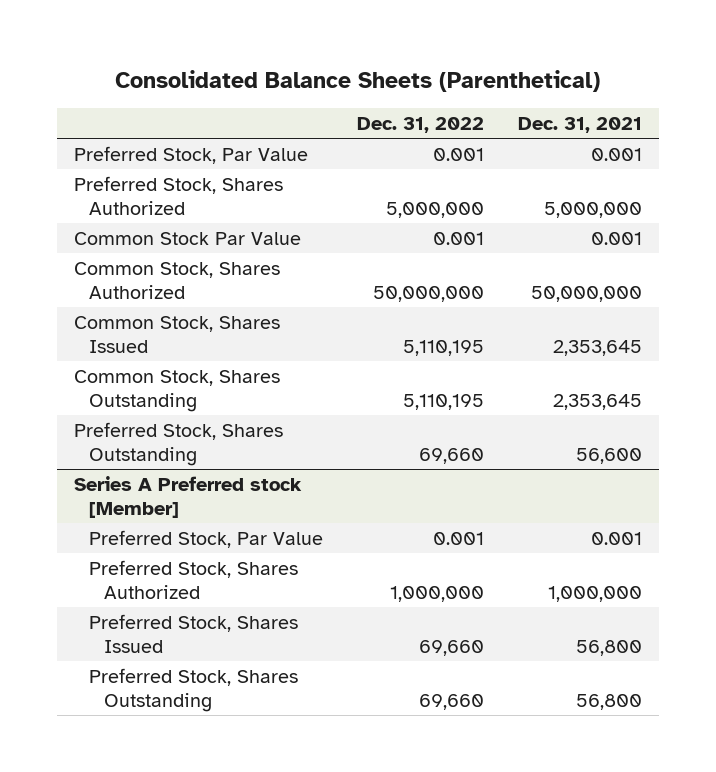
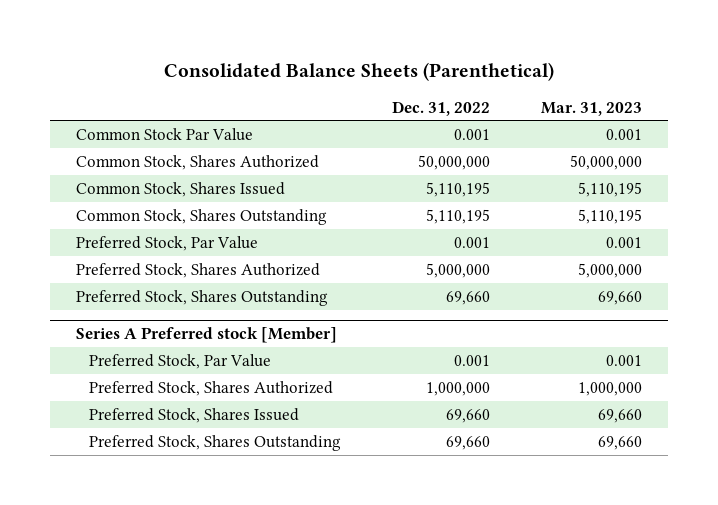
[518,117,643,134] Dec. 31, 2021 -> none
none -> [541,101,643,116] Mar. 31, 2023
[74,145,309,164] Preferred Stock, Par Value -> [75,235,258,251] Preferred Stock, Par Value
[74,175,284,216] Preferred Stock, Shares Authorized -> [75,262,320,278] Preferred Stock, Shares Authorized

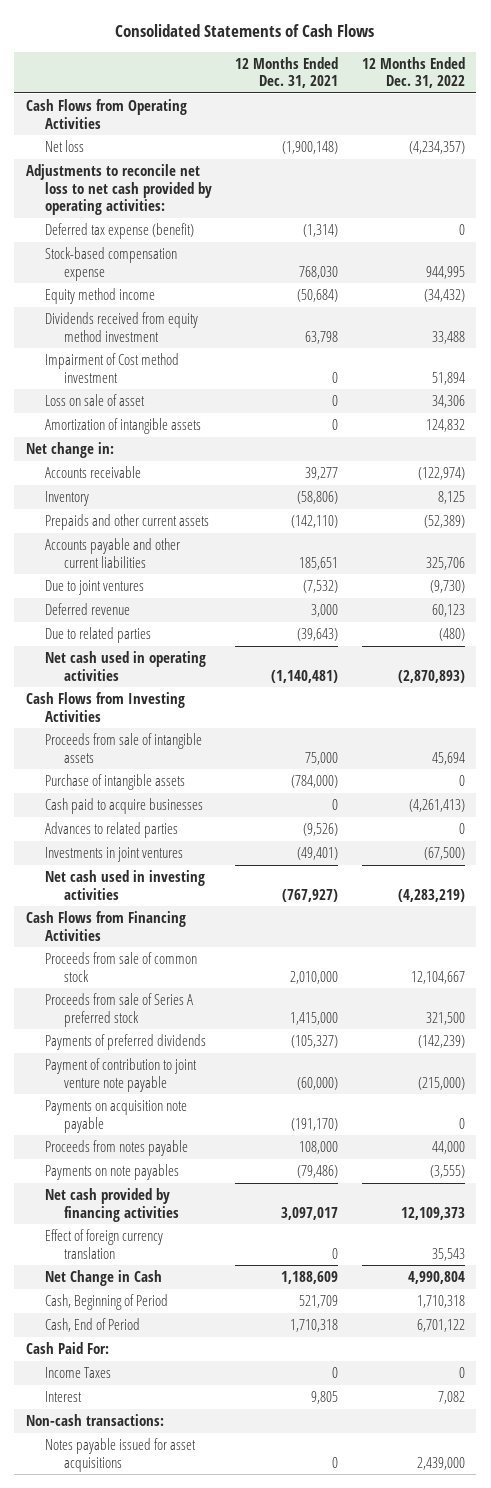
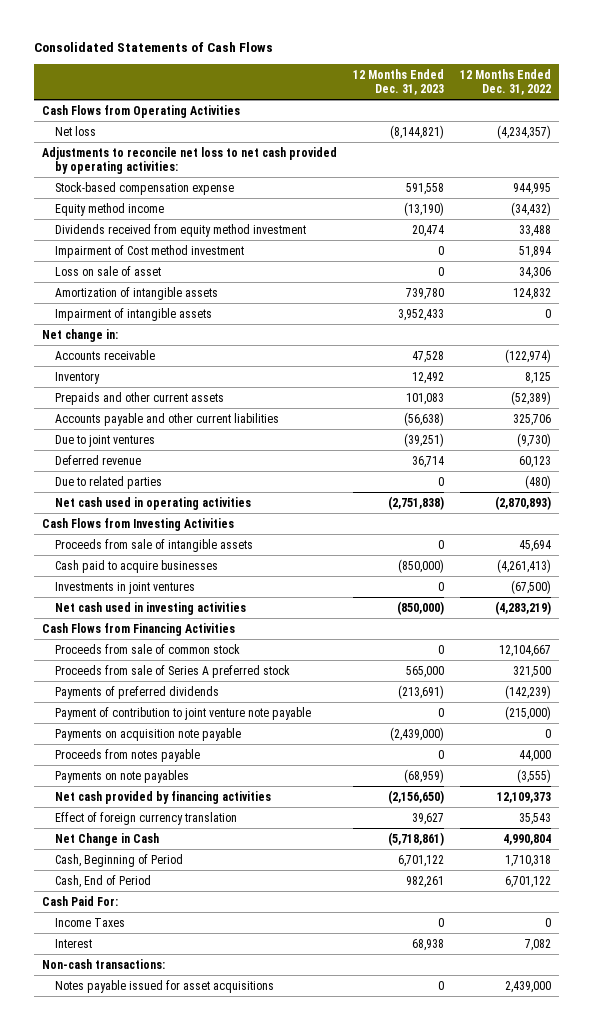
[235,56,339,89] 12 Months Ended Dec. 31, 2021 -> none
none -> [353,68,445,95] 12 Months Ended Dec. 31, 2023
[44,223,194,240] Deferred tax expense (benefit) -> none
none -> [55,307,213,321] Impairment of intangible assets
[44,774,185,791] Purchase of intangible assets -> none
[44,822,178,839] Advances to related parties -> none

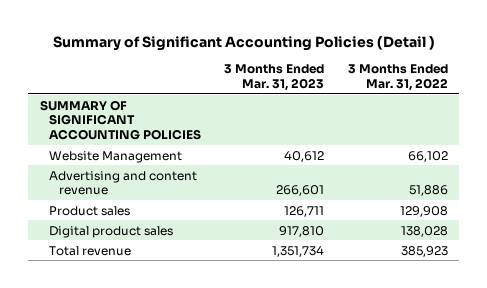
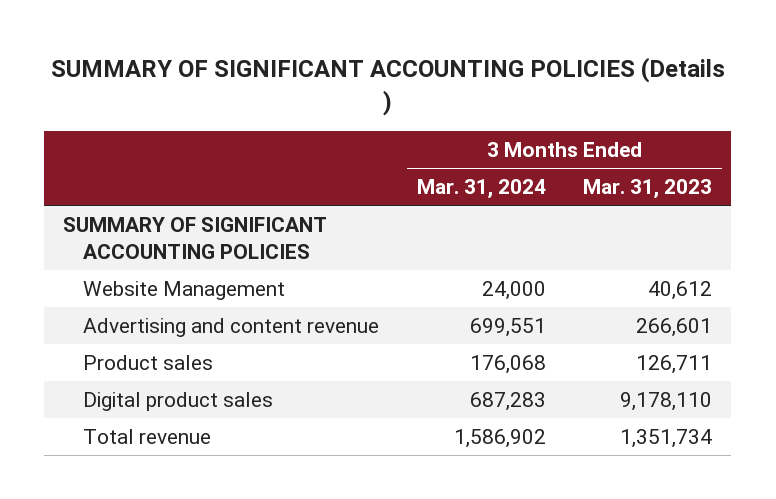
[52,35,435,51] Summary of Significant Accounting Policies (Detail ) -> [50,57,725,116] SUMMARY OF SIGNIFICANT ACCOUNTING POLICIES (Details )
[347,64,448,91] 3 Months Ended Mar. 31, 2022 -> none
none -> [416,179,546,200] Mar. 31, 2024
[279,225,325,237] 917,810 -> [620,392,713,412] 9,178,110

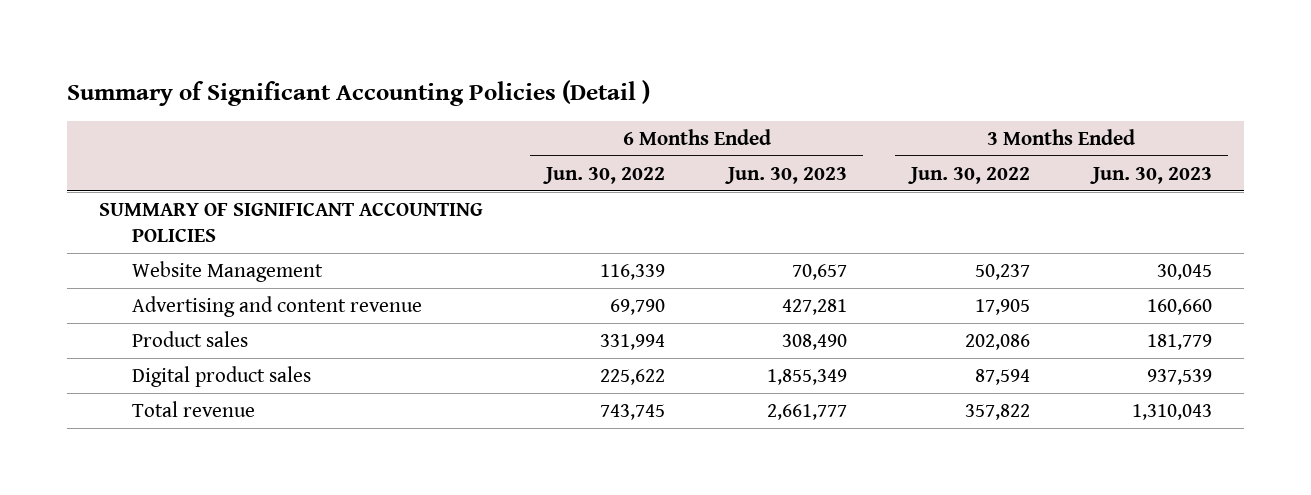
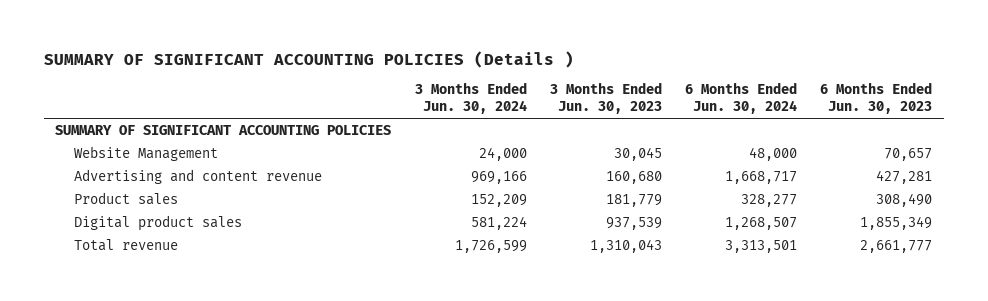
[67,79,651,106] Summary of Significant Accounting Policies (Detail ) -> [43,50,574,68] SUMMARY OF SIGNIFICANT ACCOUNTING POLICIES (Details )
[543,166,666,184] Jun. 30, 2022 -> none
[907,166,1030,184] Jun. 30, 2022 -> none
none -> [414,82,527,115] 3 Months Ended Jun. 30, 2024
none -> [685,82,798,115] 6 Months Ended Jun. 30, 2024
[1146,298,1212,315] 160,660 -> [605,171,662,185] 160,680

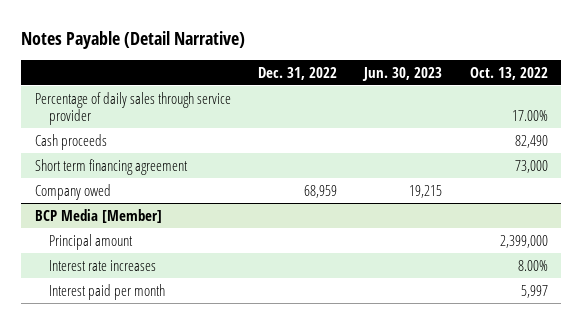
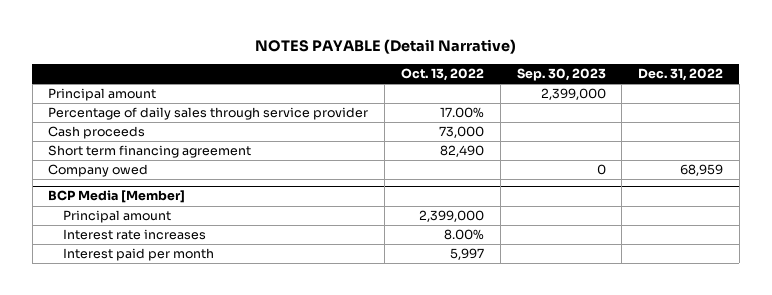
[21,30,246,49] Notes Payable (Detail Narrative) -> [254,39,516,55] NOTES PAYABLE (Detail Narrative)
[362,66,443,81] Jun. 30, 2023 -> none
none -> [516,68,606,82] Sep. 30, 2023
none -> [48,88,157,102] Principal amount
[514,134,548,148] 82,490 -> [438,126,484,139] 73,000
[514,159,548,173] 73,000 -> [439,145,484,158] 82,490

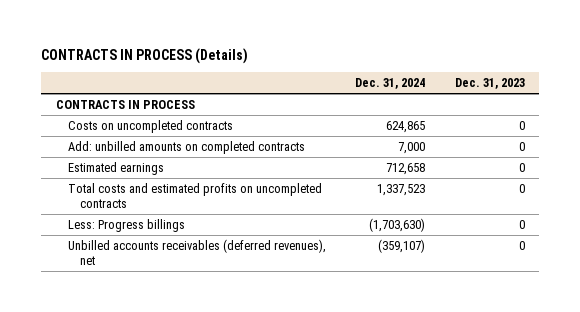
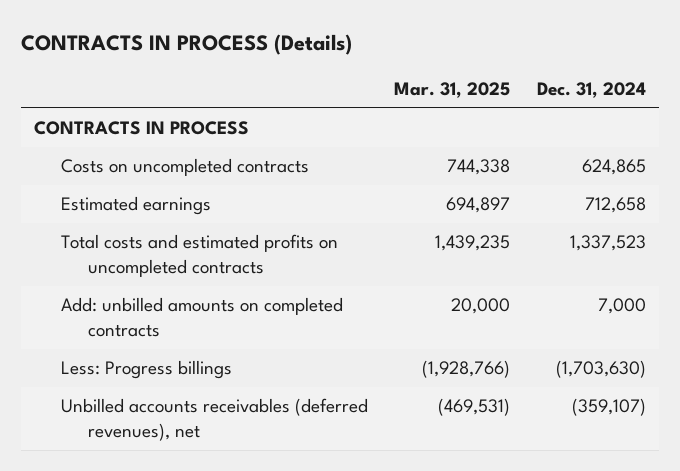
[454,78,525,90] Dec. 31, 2023 -> none
none -> [394,81,511,98] Mar. 31, 2025
[67,140,305,154] Add: unbilled amounts on completed contracts -> [60,297,343,338] Add: unbilled amounts on completed contracts

